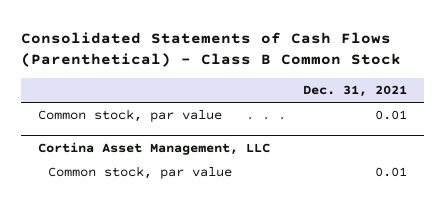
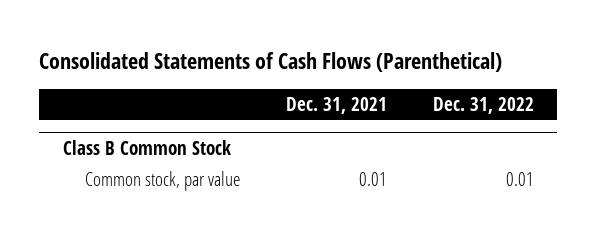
[20,31,401,68] Consolidated Statements of Cash Flows (Parenthetical) - Class B Common Stock -> [39,52,503,73] Consolidated Statements of Cash Flows (Parenthetical)
none -> [433,96,535,114] Dec. 31, 2022
[37,109,222,123] Common stock, par value -> none
[37,141,270,155] Cortina Asset Management, LLC -> [62,140,231,156] Class B Common Stock

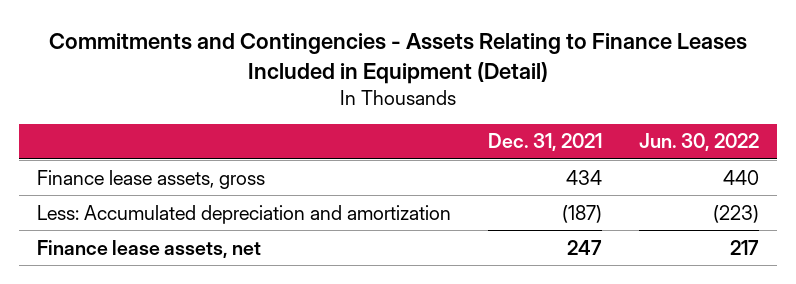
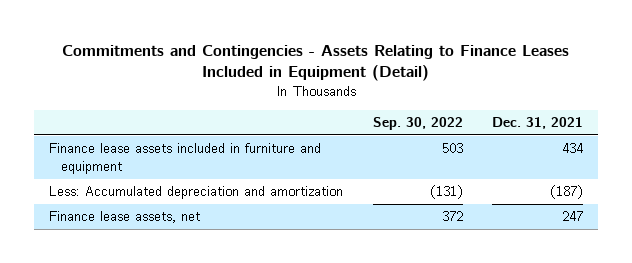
[638,133,759,152] Jun. 30, 2022 -> none
none -> [372,117,463,131] Sep. 30, 2022
[37,169,266,189] Finance lease assets, gross -> [48,143,321,175] Finance lease assets included in furniture and equipment

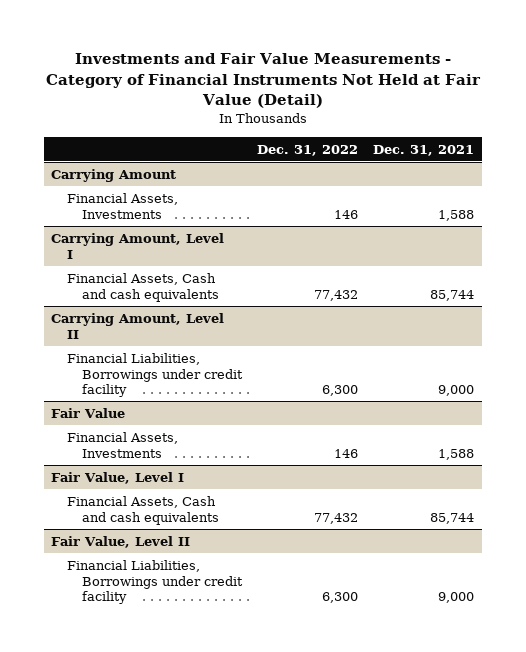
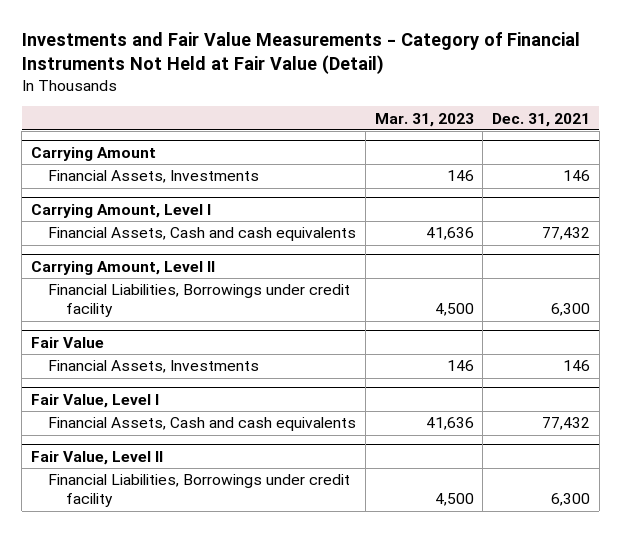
[257,144,359,156] Dec. 31, 2022 -> none
none -> [374,112,474,127] Mar. 31, 2023
[438,209,475,221] 1,588 -> [563,170,591,182] 146
[430,289,475,301] 85,744 -> [542,227,591,241] 77,432
[438,385,475,397] 9,000 -> [551,303,591,317] 6,300
[438,448,475,460] 1,588 -> [563,360,591,372] 146
[430,512,475,524] 85,744 -> [542,417,591,431] 77,432
[438,592,475,604] 9,000 -> [551,493,591,507] 6,300

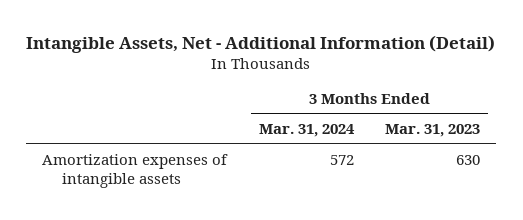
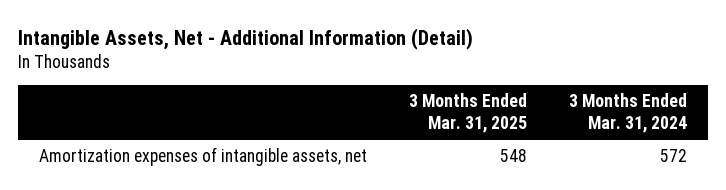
[385,124,481,138] Mar. 31, 2023 -> none
none -> [408,93,527,134] 3 Months Ended Mar. 31, 2025
[42,154,229,189] Amortization expenses of intangible assets -> [38,147,367,167] Amortization expenses of intangible assets, net

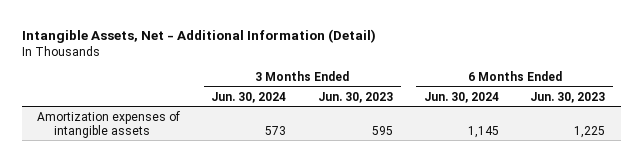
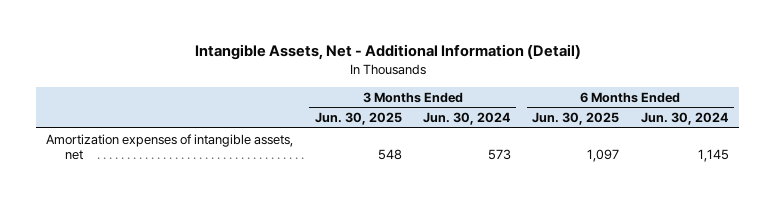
[317,91,393,103] Jun. 30, 2023 -> none
[530,91,606,103] Jun. 30, 2023 -> none
none -> [314,112,402,126] Jun. 30, 2025
none -> [532,112,620,126] Jun. 30, 2025
[37,110,181,138] Amortization expenses of intangible assets -> [46,133,294,160] Amortization expenses of intangible assets, net

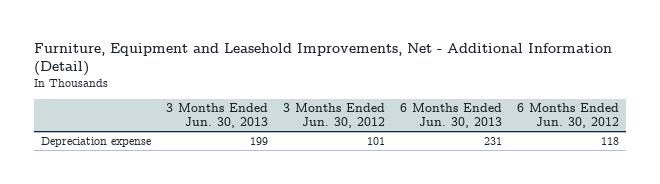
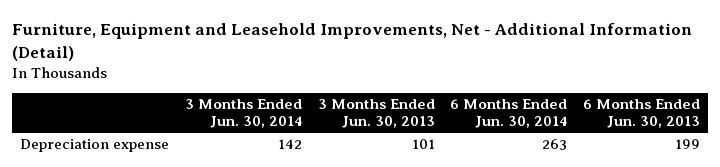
[282,103,385,129] 3 Months Ended Jun. 30, 2012 -> none
[516,103,619,129] 6 Months Ended Jun. 30, 2012 -> none
none -> [184,98,302,129] 3 Months Ended Jun. 30, 2014
none -> [450,98,568,129] 6 Months Ended Jun. 30, 2014
[250,137,269,146] 199 -> [411,138,435,149] 101
[483,137,502,146] 231 -> [675,138,701,149] 199

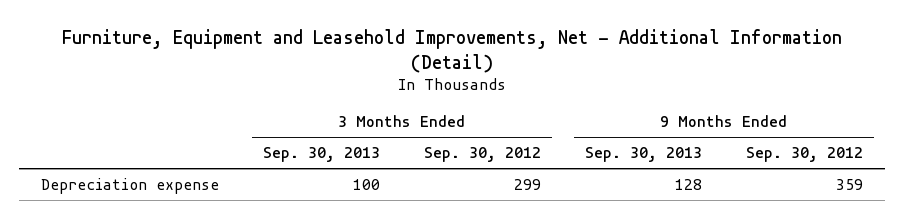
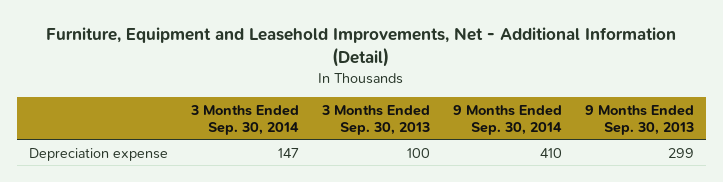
[424,147,542,163] Sep. 30, 2012 -> none
[746,147,864,163] Sep. 30, 2012 -> none
none -> [189,104,299,135] 3 Months Ended Sep. 30, 2014
none -> [453,104,563,135] 9 Months Ended Sep. 30, 2014
[675,178,703,190] 128 -> [668,147,695,158] 299

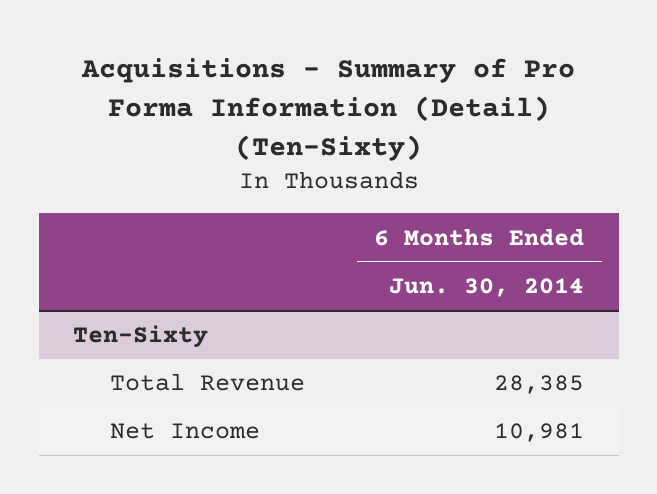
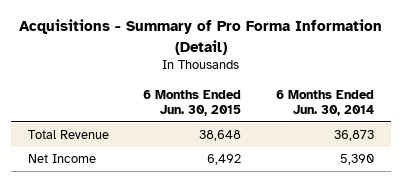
[80,58,575,161] Acquisitions - Summary of Pro Forma Information (Detail) (Ten-Sixty) -> [18,19,382,55] Acquisitions - Summary of Pro Forma Information (Detail)
none -> [143,89,242,117] 6 Months Ended Jun. 30, 2015
[73,325,209,349] Ten-Sixty -> none
[494,375,585,395] 28,385 -> [333,130,374,142] 36,873
[494,423,585,443] 10,981 -> [339,154,374,166] 5,390

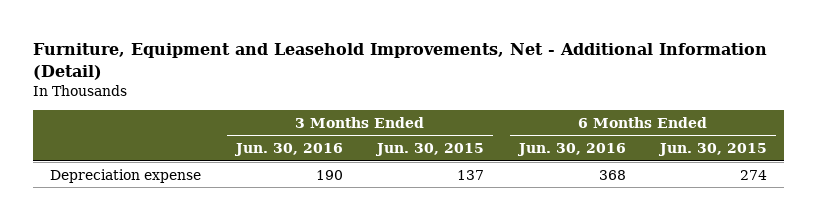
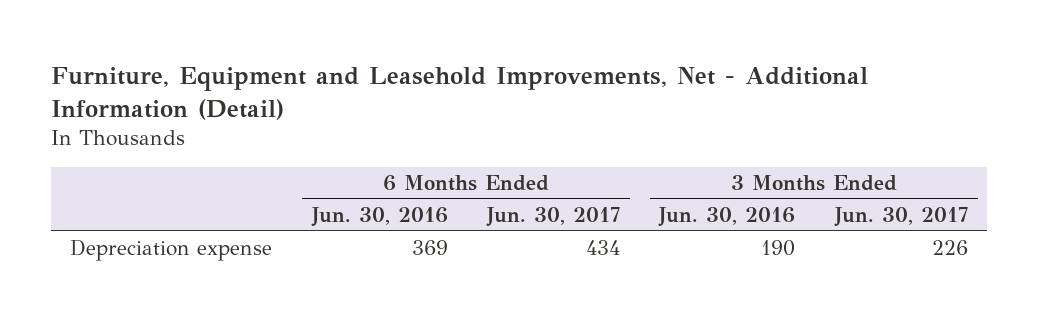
[375,143,485,157] Jun. 30, 2015 -> none
[658,143,768,157] Jun. 30, 2015 -> none
none -> [486,207,621,228] Jun. 30, 2017
none -> [833,207,968,228] Jun. 30, 2017
[598,169,626,180] 368 -> [411,240,448,256] 369

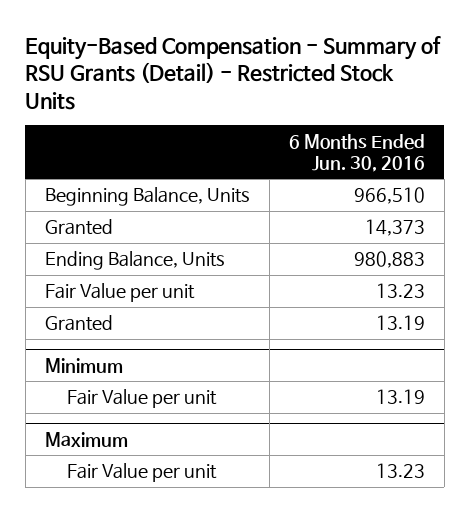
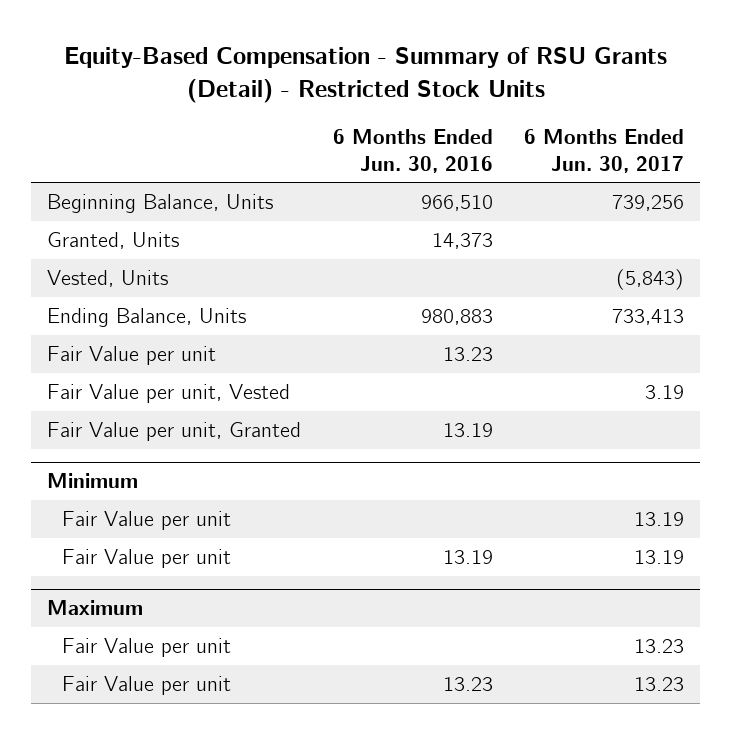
none -> [524,129,685,173] 6 Months Ended Jun. 30, 2017
[44,219,113,236] Granted -> [47,232,180,250] Granted, Units
none -> [47,270,169,288] Vested, Units
none -> [47,384,291,404] Fair Value per unit, Vested
[44,315,113,332] Granted -> [47,422,302,442] Fair Value per unit, Granted
none -> [62,511,232,531] Fair Value per unit
none -> [62,638,232,658] Fair Value per unit

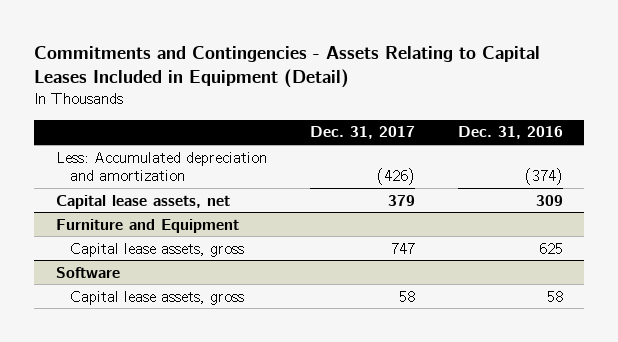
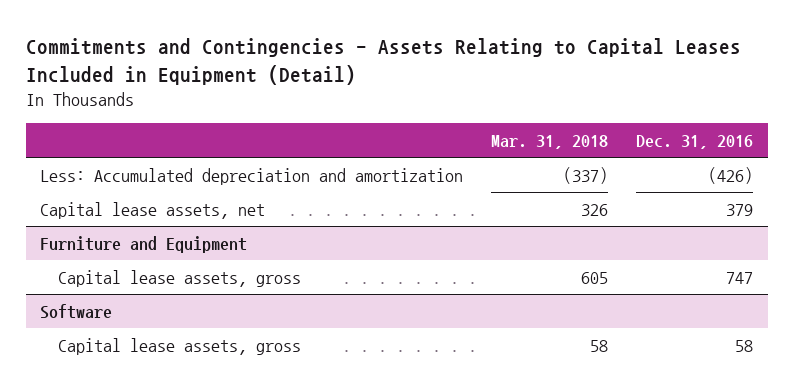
[309,126,415,140] Dec. 31, 2017 -> none
none -> [491,135,609,150] Mar. 31, 2018
[524,168,563,186] (374) -> [708,166,754,184] (426)
[535,194,563,206] 309 -> [726,203,754,216] 379
[538,242,563,254] 625 -> [726,271,754,284] 747

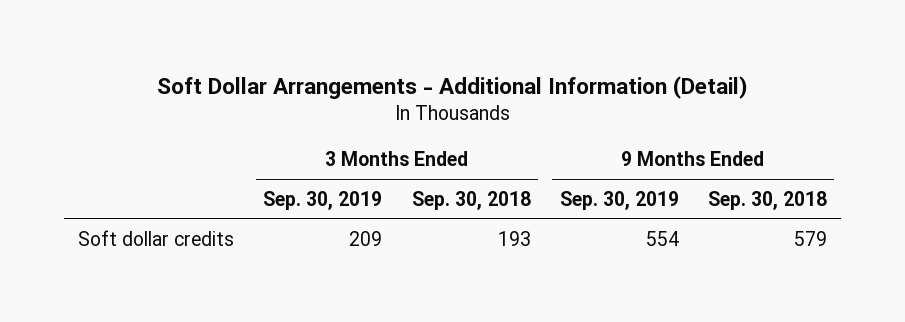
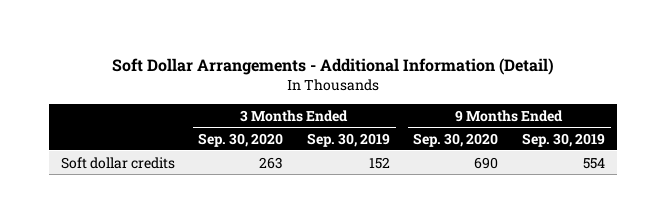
[411,190,531,210] Sep. 30, 2018 -> none
[707,190,827,210] Sep. 30, 2018 -> none
none -> [198,132,284,147] Sep. 30, 2020
none -> [413,132,499,147] Sep. 30, 2020
[349,230,383,246] 209 -> [368,156,390,169] 152

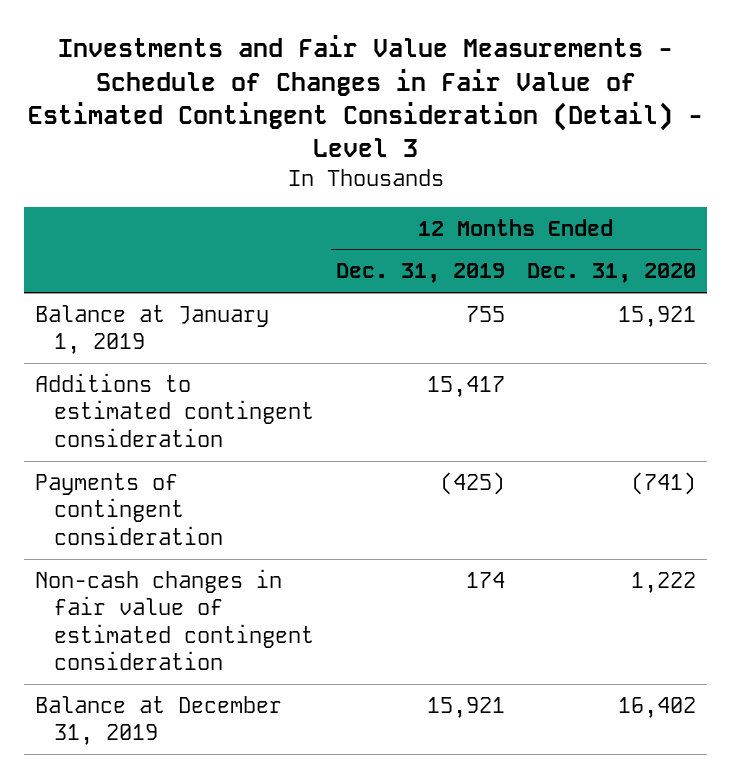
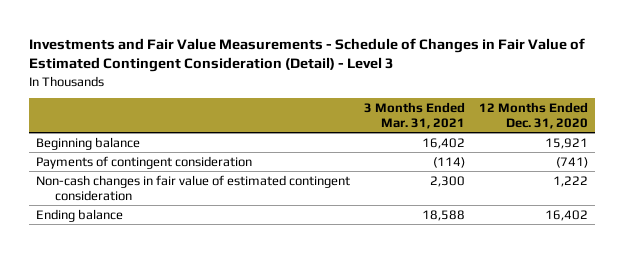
[336,263,506,284] Dec. 31, 2019 -> none
none -> [364,102,466,130] 3 Months Ended Mar. 31, 2021
[35,372,315,447] Additions to estimated contingent consideration -> none
[35,304,270,355] Balance at January 1, 2019 -> [35,136,140,150] Beginning balance
[35,695,283,746] Balance at December 31, 2019 -> [35,208,123,222] Ending balance

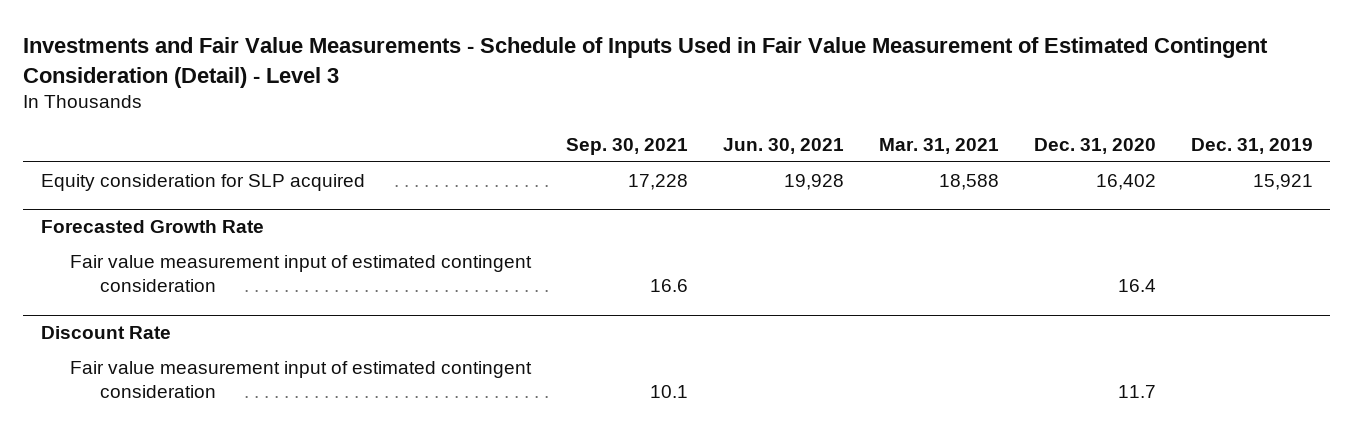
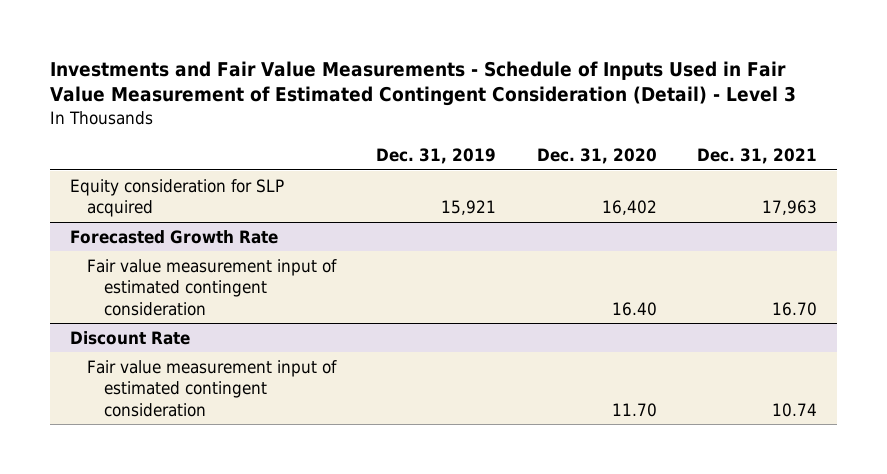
[566,138,689,156] Sep. 30, 2021 -> none
[723,138,845,155] Jun. 30, 2021 -> none
[879,138,1000,155] Mar. 31, 2021 -> none
none -> [696,148,817,165] Dec. 31, 2021
[1117,279,1156,293] 16.4 -> [611,301,657,316] 16.40
[1117,385,1156,399] 11.7 -> [611,402,657,417] 11.70

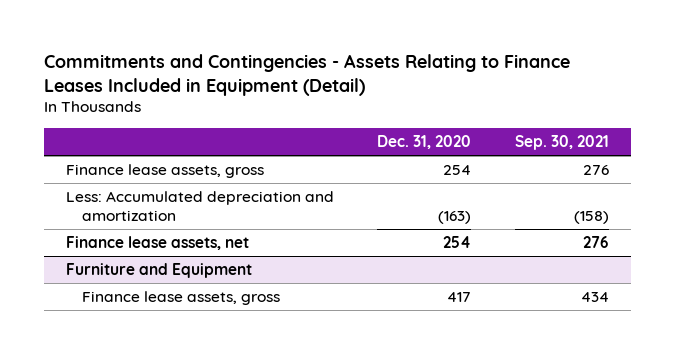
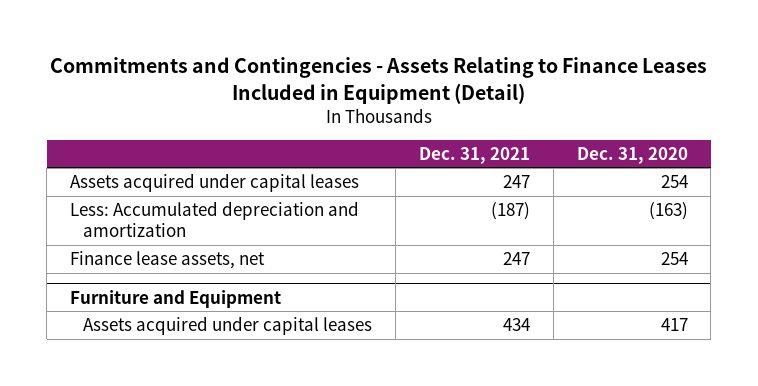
[515,135,610,151] Sep. 30, 2021 -> none
none -> [418,146,530,164] Dec. 31, 2021
[65,164,264,179] Finance lease assets, gross -> [70,173,360,193] Assets acquired under capital leases
[81,291,280,306] Finance lease assets, gross -> [83,316,373,336] Assets acquired under capital leases

